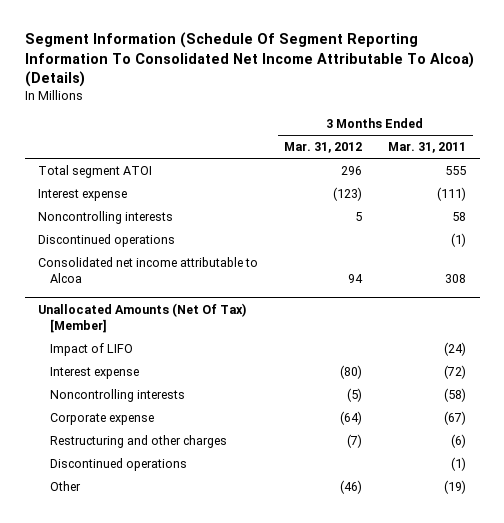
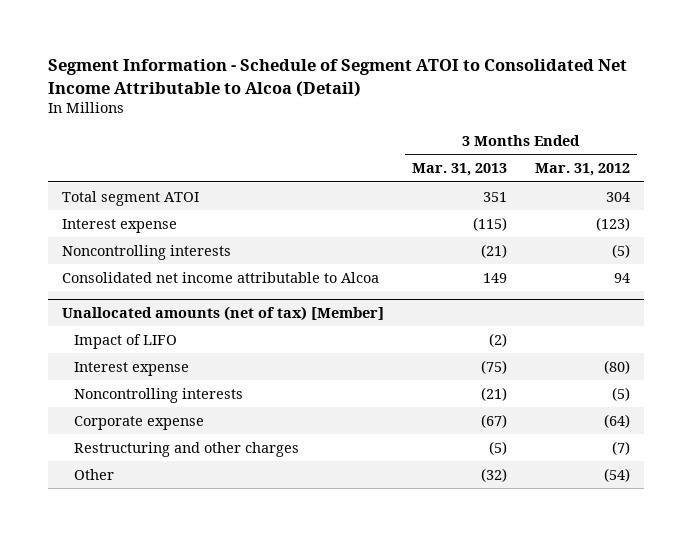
[24,32,474,88] Segment Information (Schedule Of Segment Reporting Information To Consolidated Net Income Attributable To Alcoa) (Details) -> [48,59,628,97] Segment Information - Schedule of Segment ATOI to Consolidated Net Income Attributable to Alcoa (Detail)
[388,142,467,154] Mar. 31, 2011 -> none
none -> [412,163,508,177] Mar. 31, 2013
[341,165,363,175] 296 -> [606,191,631,202] 304
[38,233,176,247] Discontinued operations -> none
[355,211,363,221] 5 -> [612,243,631,258] (5)
[38,302,247,333] Unallocated Amounts (Net Of Tax) [Member] -> [62,306,385,322] Unallocated amounts (net of tax) [Member]
[49,457,187,471] Discontinued operations -> none
[340,479,363,494] (46) -> [604,467,631,482] (54)

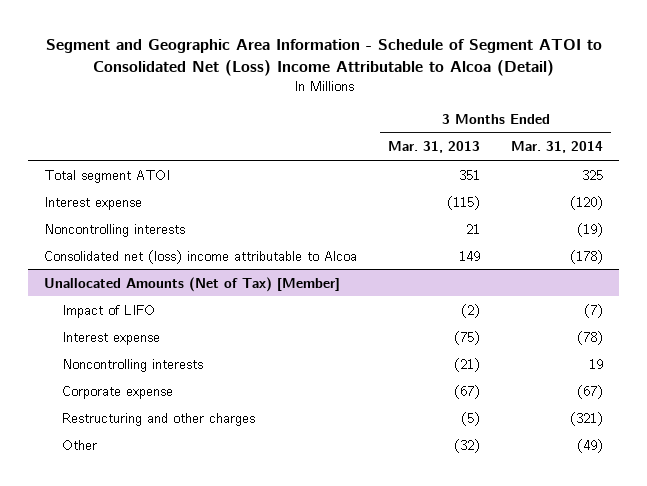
[48,59,628,97] Segment Information - Schedule of Segment ATOI to Consolidated Net Income Attributable to Alcoa (Detail) -> [45,39,602,77] Segment and Geographic Area Information - Schedule of Segment ATOI to Consolidated Net (Loss) Income Attributable to Alcoa (Detail)
[535,163,631,177] Mar. 31, 2012 -> none
none -> [511,141,604,154] Mar. 31, 2014
[481,243,508,258] (21) -> [466,223,481,234] 21
[62,271,380,283] Consolidated net income attributable to Alcoa -> [43,249,357,264] Consolidated net (loss) income attributable to Alcoa
[62,306,385,322] Unallocated amounts (net of tax) [Member] -> [43,276,340,292] Unallocated Amounts (Net of Tax) [Member]

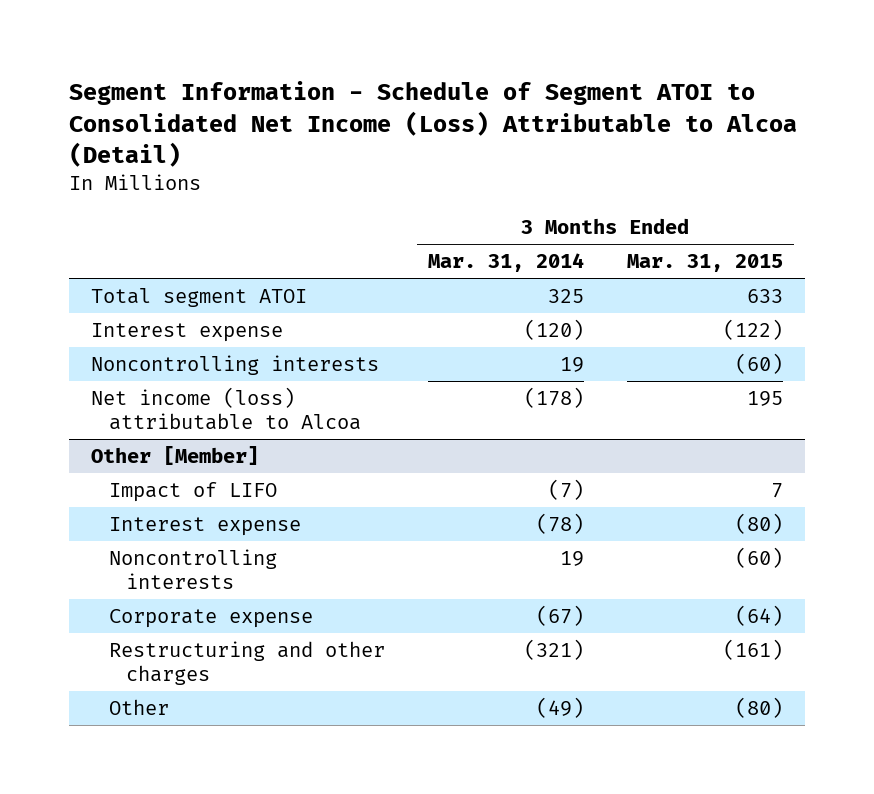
[45,39,602,77] Segment and Geographic Area Information - Schedule of Segment ATOI to Consolidated Net (Loss) Income Attributable to Alcoa (Detail) -> [69,81,798,167] Segment Information - Schedule of Segment ATOI to Consolidated Net Income (Loss) Attributable to Alcoa (Detail)
[388,141,481,154] Mar. 31, 2013 -> none
none -> [627,254,784,273] Mar. 31, 2015
[43,276,340,292] Unallocated Amounts (Net of Tax) [Member] -> none
[577,222,604,237] (19) -> [559,357,584,373] 19
[43,249,357,264] Consolidated net (loss) income attributable to Alcoa -> [90,387,361,430] Net income (loss) attributable to Alcoa
none -> [90,446,259,466] Other [Member]

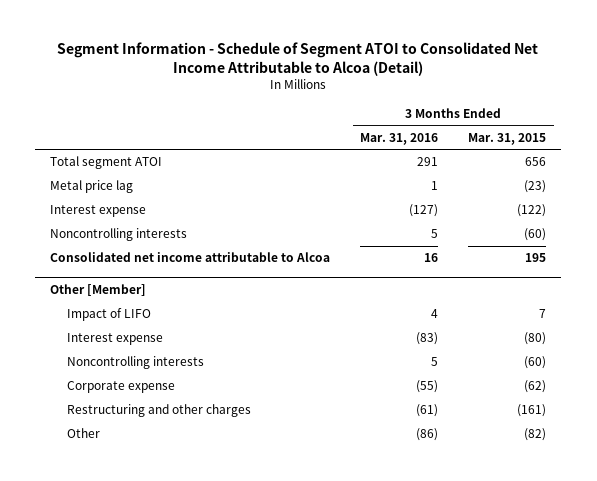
[69,81,798,167] Segment Information - Schedule of Segment ATOI to Consolidated Net Income (Loss) Attributable to Alcoa (Detail) -> [57,42,539,76] Segment Information - Schedule of Segment ATOI to Consolidated Net Income Attributable to Alcoa (Detail)
[427,253,584,273] Mar. 31, 2014 -> none
none -> [360,132,439,145] Mar. 31, 2016
[747,289,784,304] 633 -> [525,157,547,167] 656
none -> [50,180,134,194] Metal price lag
[90,387,361,430] Net income (loss) attributable to Alcoa -> [50,252,331,263] Consolidated net income attributable to Alcoa
[735,605,784,627] (64) -> [524,380,547,394] (62)
[735,697,784,719] (80) -> [524,428,547,442] (82)

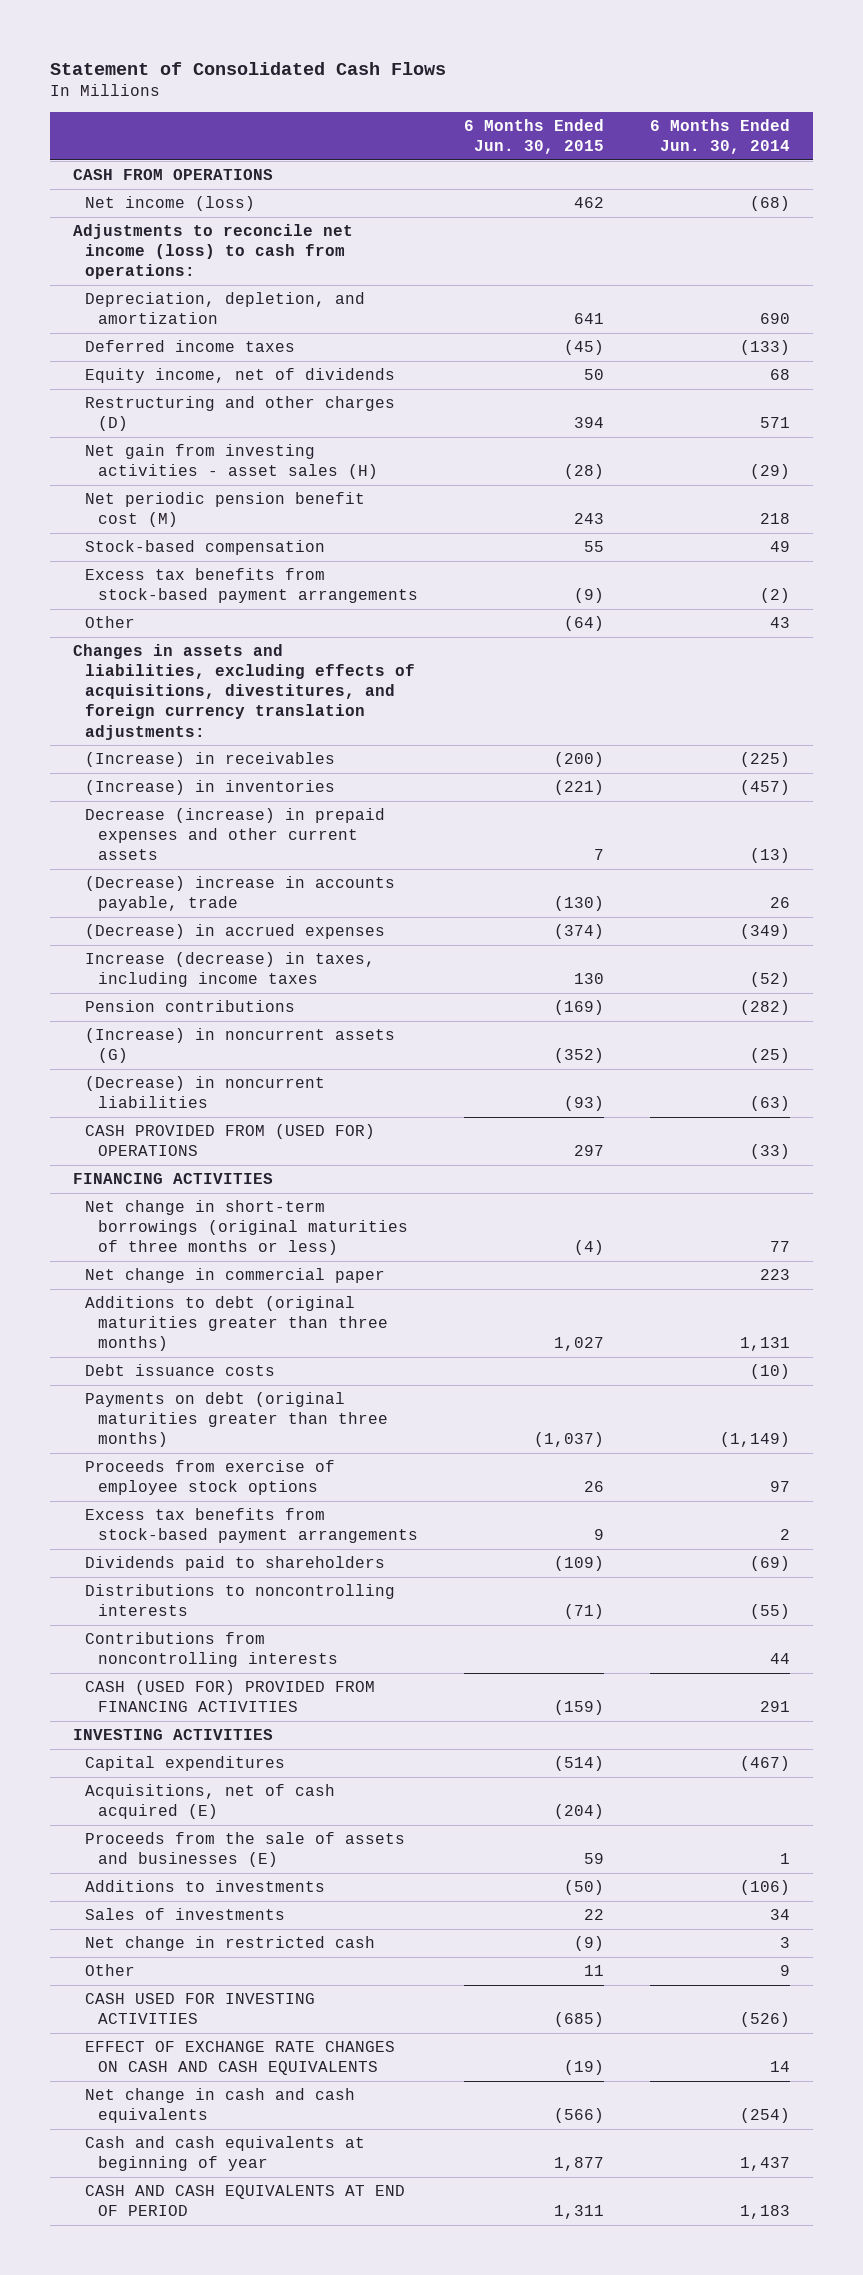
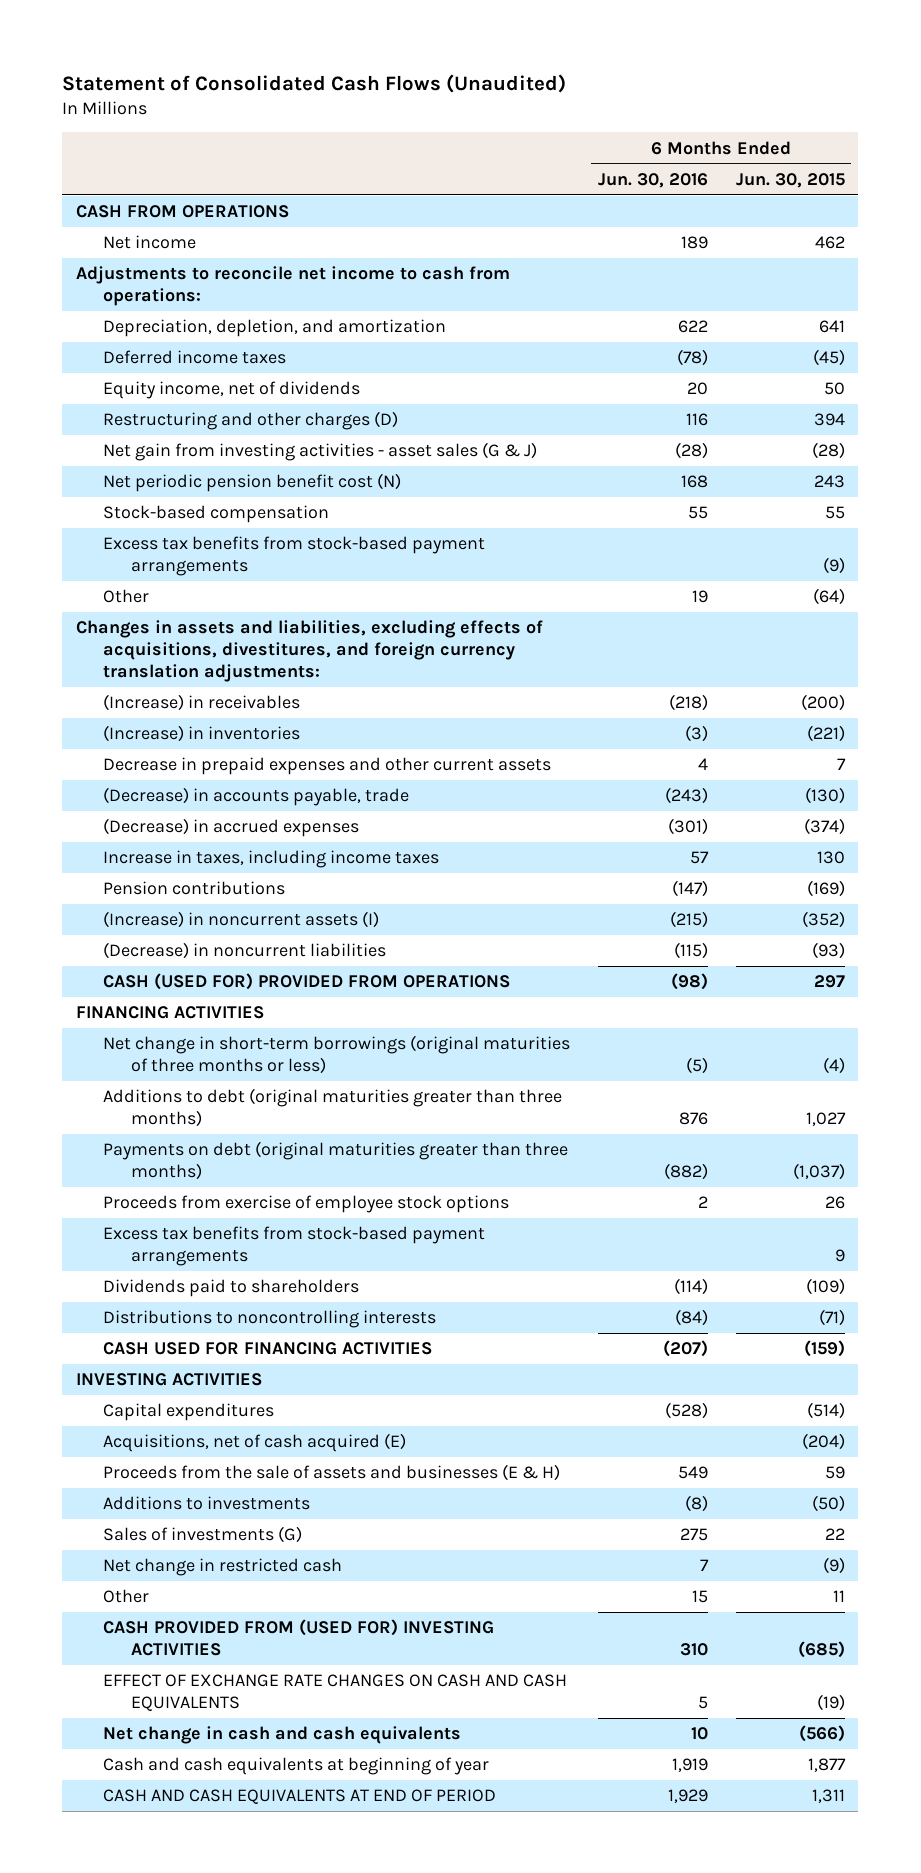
[49,61,446,75] Statement of Consolidated Cash Flows -> [62,74,567,94] Statement of Consolidated Cash Flows (Unaudited)
[649,119,790,155] 6 Months Ended Jun. 30, 2014 -> none
none -> [597,172,708,188] Jun. 30, 2016
[85,196,256,212] Net income (loss) -> [103,235,197,250] Net income
[72,224,353,280] Adjustments to reconcile net income (loss) to cash from operations: -> [76,266,511,307] Adjustments to reconcile net income to cash from operations:
[85,444,378,480] Net gain from investing activities - asset sales (H) -> [103,442,538,462] Net gain from investing activities - asset sales (G & J)
[85,492,366,528] Net periodic pension benefit cost (M) -> [103,473,402,493] Net periodic pension benefit cost (N)
[85,808,386,861] Decrease (increase) in prepaid expenses and other current assets -> [103,757,552,776] Decrease in prepaid expenses and other current assets
[85,876,396,912] (Decrease) increase in accounts payable, trade -> [103,787,410,807] (Decrease) in accounts payable, trade
[85,952,376,988] Increase (decrease) in taxes, including income taxes -> [103,850,440,869] Increase in taxes, including income taxes
[85,1028,396,1064] (Increase) in noncurrent assets (G) -> [103,911,380,929] (Increase) in noncurrent assets (I)
[85,1124,376,1157] CASH PROVIDED FROM (USED FOR) OPERATIONS -> [103,973,511,991] CASH (USED FOR) PROVIDED FROM OPERATIONS
[85,1268,386,1284] Net change in commercial paper -> none
[85,1364,276,1377] Debt issuance costs -> none
[85,1632,338,1668] Contributions from noncontrolling interests -> none
[85,1680,376,1713] CASH (USED FOR) PROVIDED FROM FINANCING ACTIVITIES -> [103,1342,433,1356] CASH USED FOR FINANCING ACTIVITIES
[85,1832,406,1868] Proceeds from the sale of assets and businesses (E) -> [103,1464,561,1482] Proceeds from the sale of assets and businesses (E & H)
[85,1908,286,1921] Sales of investments -> [103,1526,303,1544] Sales of investments (G)
[85,1993,316,2025] CASH USED FOR INVESTING ACTIVITIES -> [103,1619,495,1657] CASH PROVIDED FROM (USED FOR) INVESTING ACTIVITIES

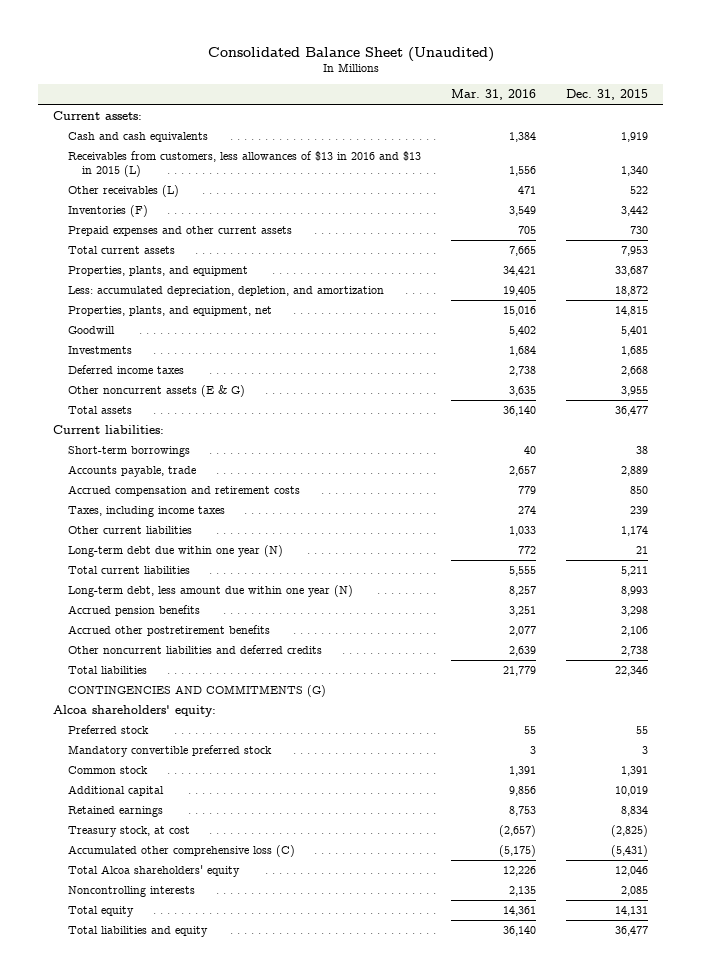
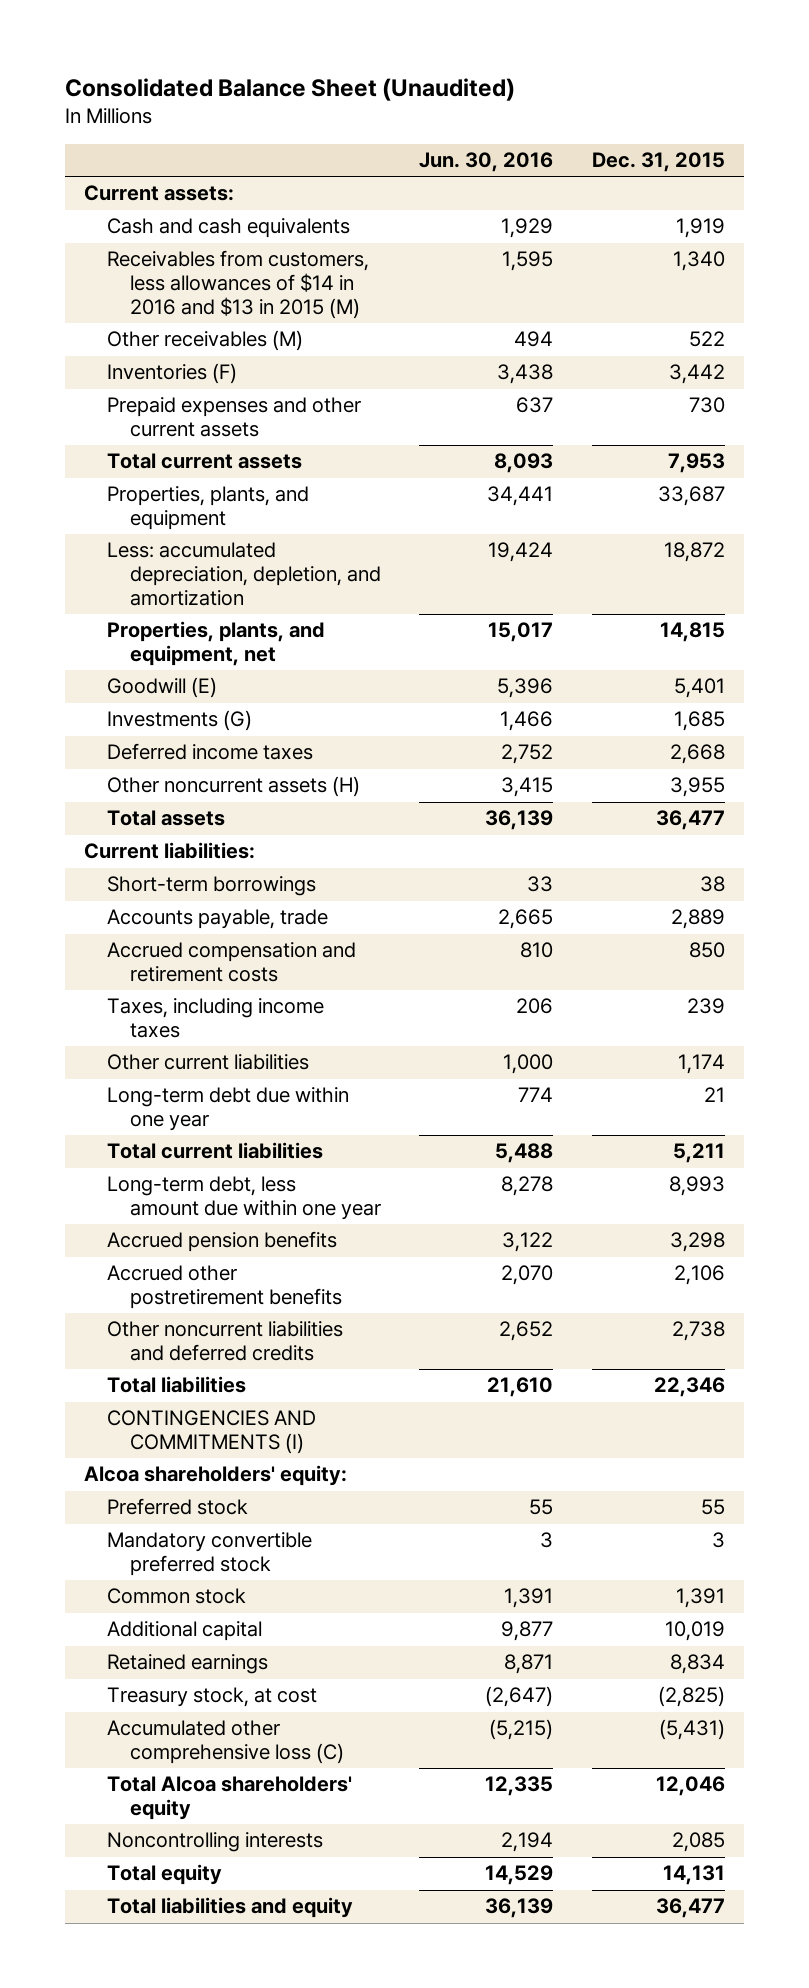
[450,89,536,101] Mar. 31, 2016 -> none
none -> [419,152,554,173] Jun. 30, 2016
[67,151,421,177] Receivables from customers, less allowances of $13 in 2016 and $13 in 2015 (L) -> [106,250,369,319] Receivables from customers, less allowances of $14 in 2016 and $13 in 2015 (M)
[67,185,179,198] Other receivables (L) -> [106,330,303,352] Other receivables (M)
[67,326,115,335] Goodwill -> [106,677,217,699] Goodwill (E)
[67,346,132,355] Investments -> [106,710,252,732] Investments (G)
[67,385,245,398] Other noncurrent assets (E & G) -> [106,776,360,798] Other noncurrent assets (H)
[67,545,283,558] Long-term debt due within one year (N) -> [106,1087,349,1132] Long-term debt due within one year
[67,585,353,598] Long-term debt, less amount due within one year (N) -> [106,1176,381,1221] Long-term debt, less amount due within one year
[67,685,326,698] CONTINGENCIES AND COMMITMENTS (G) -> [106,1410,316,1455] CONTINGENCIES AND COMMITMENTS (I)

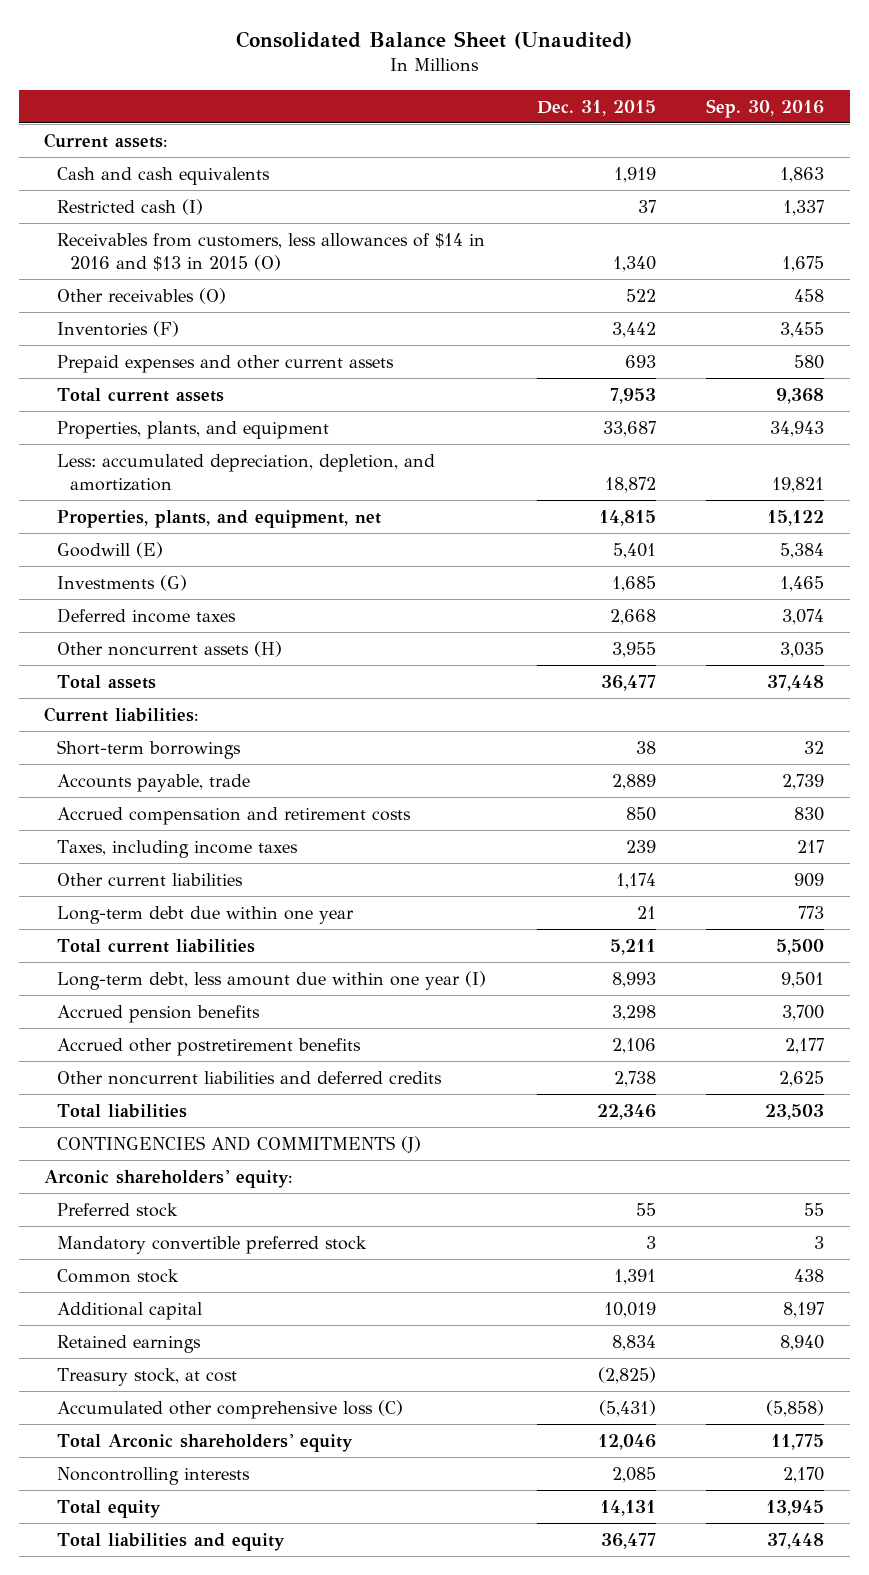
[419,152,554,173] Jun. 30, 2016 -> none
none -> [706,98,825,118] Sep. 30, 2016
none -> [57,198,204,215] Restricted cash (I)
[106,250,369,319] Receivables from customers, less allowances of $14 in 2016 and $13 in 2015 (M) -> [57,232,486,271] Receivables from customers, less allowances of $14 in 2016 and $13 in 2015 (O)
[106,330,303,352] Other receivables (M) -> [57,287,227,304] Other receivables (O)
[688,397,725,414] 730 -> [624,354,656,368] 693
[106,1176,381,1221] Long-term debt, less amount due within one year -> [57,970,487,990] Long-term debt, less amount due within one year (I)
[106,1410,316,1455] CONTINGENCIES AND COMMITMENTS (I) -> [57,1135,422,1153] CONTINGENCIES AND COMMITMENTS (J)
[83,1465,347,1487] Alcoa shareholders' equity: -> [44,1169,293,1188] Arconic shareholders' equity:
[106,1776,352,1821] Total Alcoa shareholders' equity -> [57,1433,354,1452] Total Arconic shareholders' equity

